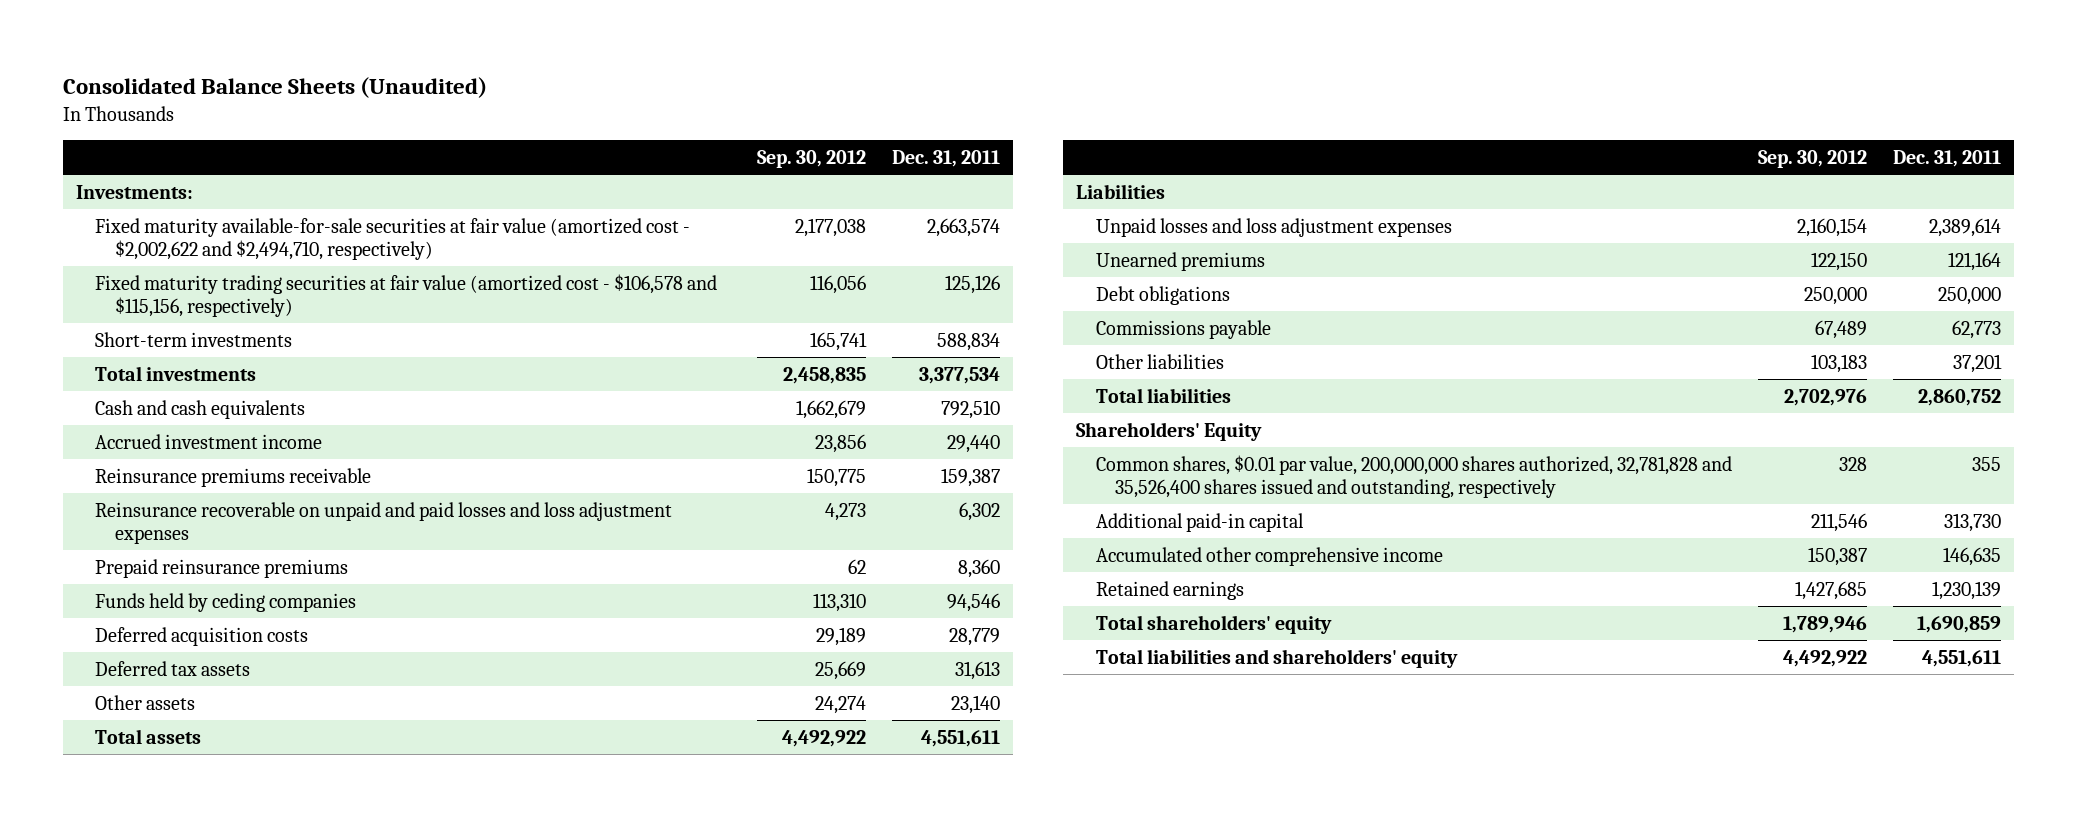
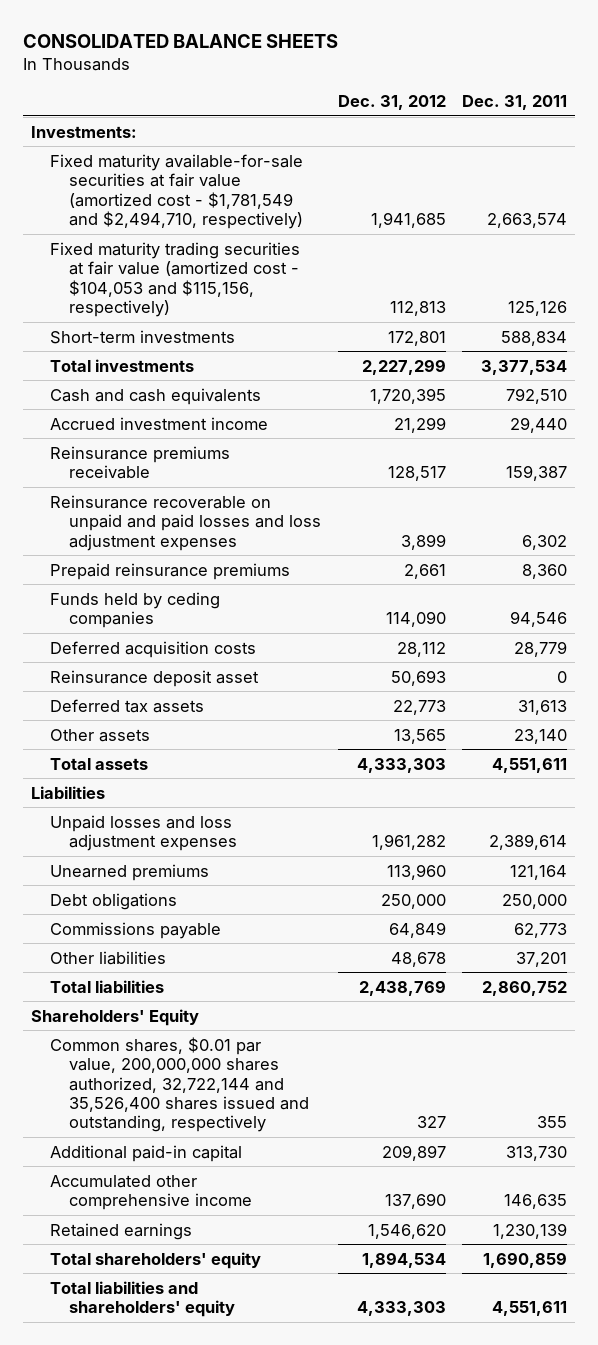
[62,76,487,98] Consolidated Balance Sheets (Unaudited) -> [22,34,338,49] CONSOLIDATED BALANCE SHEETS
[757,150,867,169] Sep. 30, 2012 -> none
none -> [337,95,446,111] Dec. 31, 2012
[95,217,691,260] Fixed maturity available-for-sale securities at fair value (amortized cost - $2,002,622 and $2,494,710, respectively) -> [50,153,304,229] Fixed maturity available-for-sale securities at fair value (amortized cost - $1,781,549 and $2,494,710, respectively)
[95,273,718,317] Fixed maturity trading securities at fair value (amortized cost - $106,578 and $115,156, respectively) -> [50,241,301,317] Fixed maturity trading securities at fair value (amortized cost - $104,053 and $115,156, respectively)
none -> [50,669,260,687] Reinsurance deposit asset
[1095,454,1732,498] Common shares, $0.01 par value, 200,000,000 shares authorized, 32,781,828 and 35,526,400 shares issued and outstanding, respectively -> [50,1036,310,1133] Common shares, $0.01 par value, 200,000,000 shares authorized, 32,722,144 and 35,526,400 shares issued and outstanding, respectively

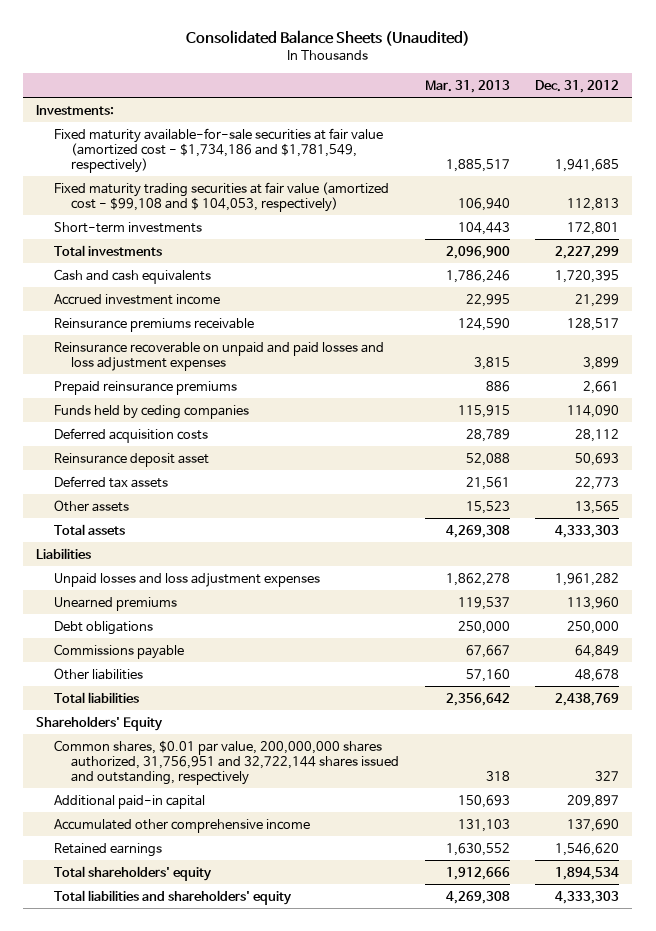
[22,34,338,49] CONSOLIDATED BALANCE SHEETS -> [185,30,470,47] Consolidated Balance Sheets (Unaudited)
[462,95,568,111] Dec. 31, 2011 -> none
none -> [424,79,510,93] Mar. 31, 2013
[50,153,304,229] Fixed maturity available-for-sale securities at fair value (amortized cost - $1,781,549 and $2,494,710, respectively) -> [53,127,383,173] Fixed maturity available-for-sale securities at fair value (amortized cost - $1,734,186 and $1,781,549, respectively)
[50,241,301,317] Fixed maturity trading securities at fair value (amortized cost - $104,053 and $115,156, respectively) -> [53,181,389,212] Fixed maturity trading securities at fair value (amortized cost - $99,108 and $ 104,053, respectively)
[50,1036,310,1133] Common shares, $0.01 par value, 200,000,000 shares authorized, 32,722,144 and 35,526,400 shares issued and outstanding, respectively -> [53,739,400,785] Common shares, $0.01 par value, 200,000,000 shares authorized, 31,756,951 and 32,722,144 shares issued and outstanding, respectively

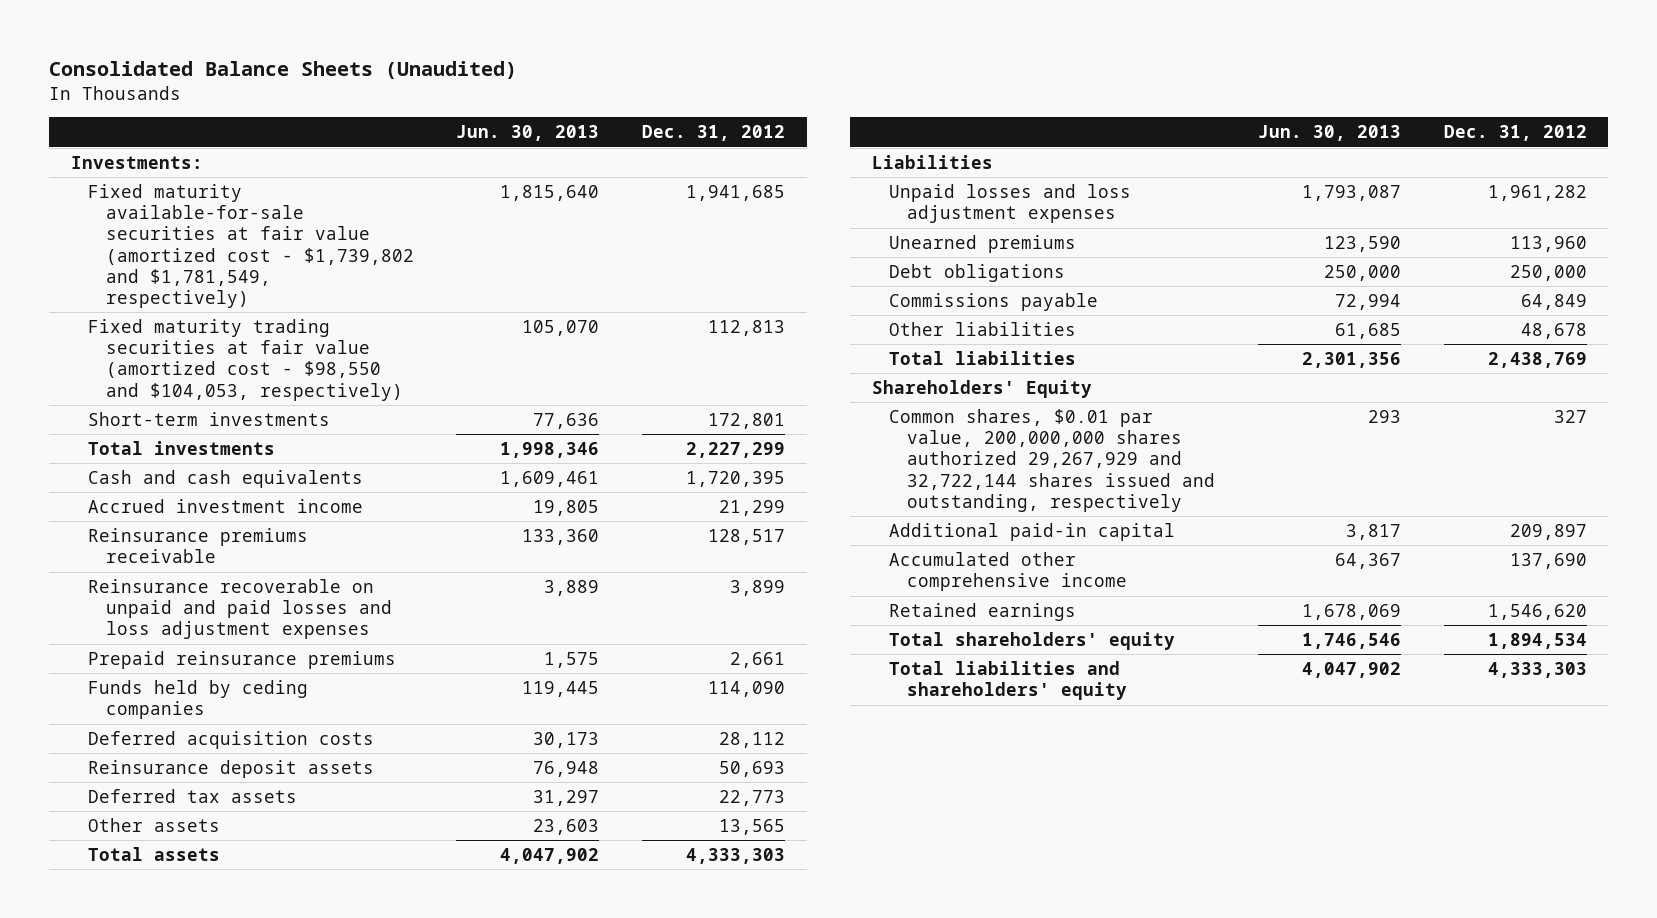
[424,79,510,93] Mar. 31, 2013 -> none
none -> [456,125,600,142] Jun. 30, 2013
[53,127,383,173] Fixed maturity available-for-sale securities at fair value (amortized cost - $1,734,186 and $1,781,549, respectively) -> [88,184,414,308] Fixed maturity available-for-sale securities at fair value (amortized cost - $1,739,802 and $1,781,549, respectively)
[53,181,389,212] Fixed maturity trading securities at fair value (amortized cost - $99,108 and $ 104,053, respectively) -> [88,319,403,401] Fixed maturity trading securities at fair value (amortized cost - $98,550 and $104,053, respectively)
[53,452,209,467] Reinsurance deposit asset -> [88,760,375,779] Reinsurance deposit assets
[53,739,400,785] Common shares, $0.01 par value, 200,000,000 shares authorized, 31,756,951 and 32,722,144 shares issued and outstanding, respectively -> [889,409,1215,512] Common shares, $0.01 par value, 200,000,000 shares authorized 29,267,929 and 32,722,144 shares issued and outstanding, respectively

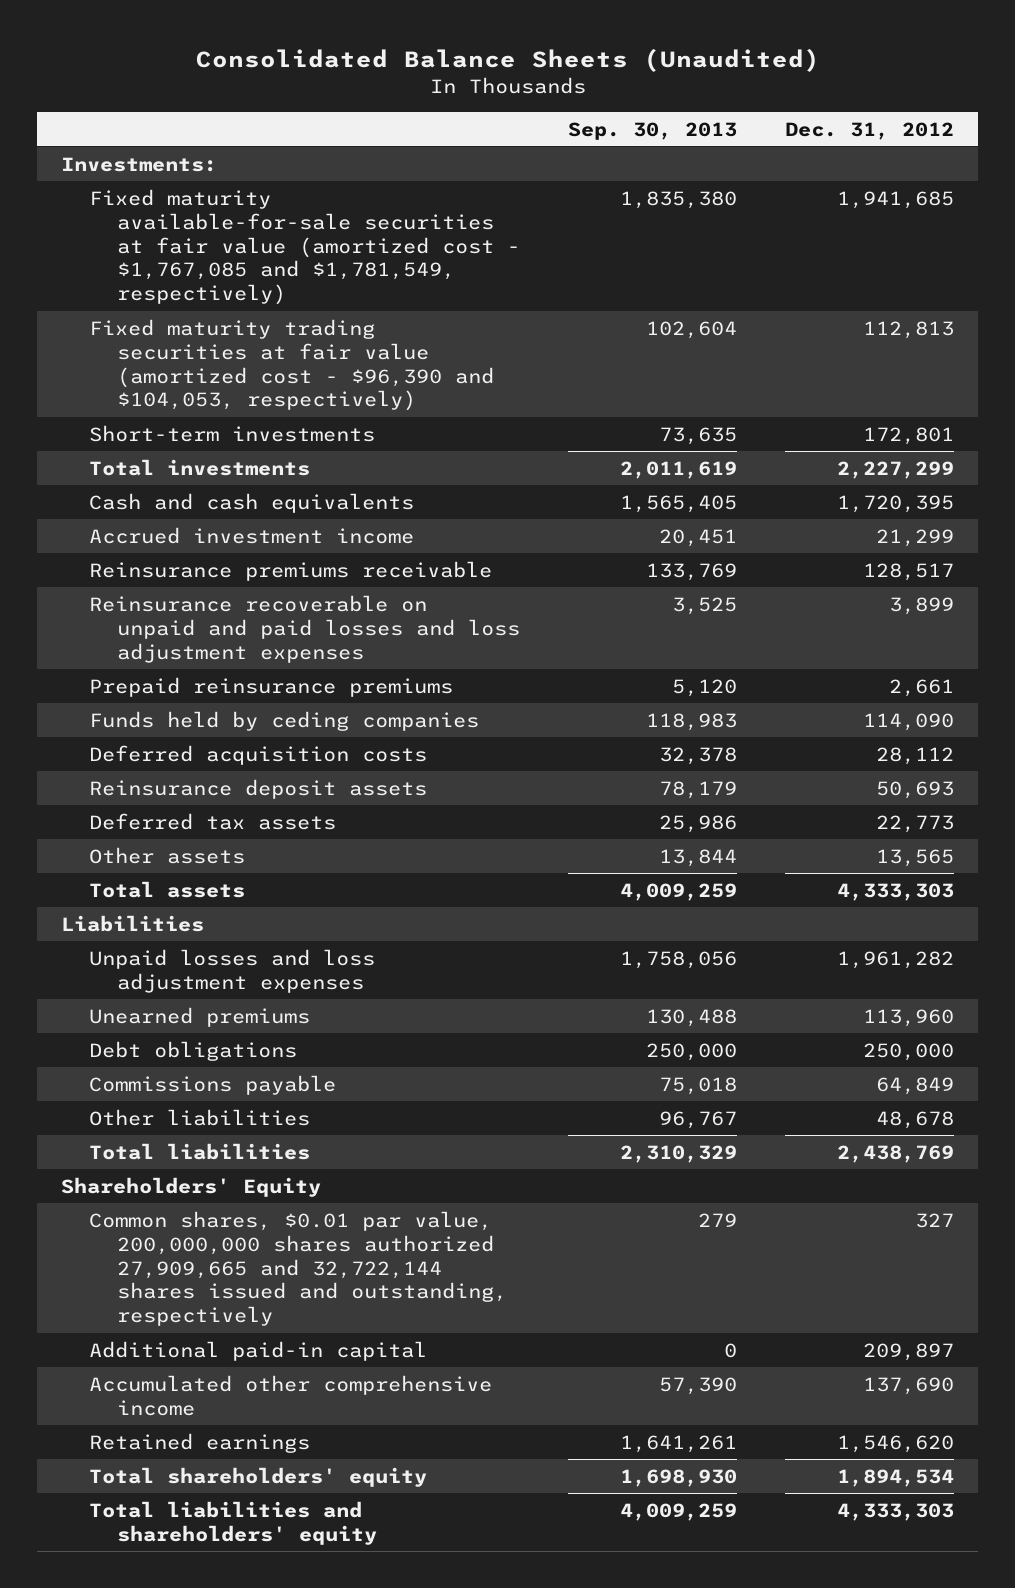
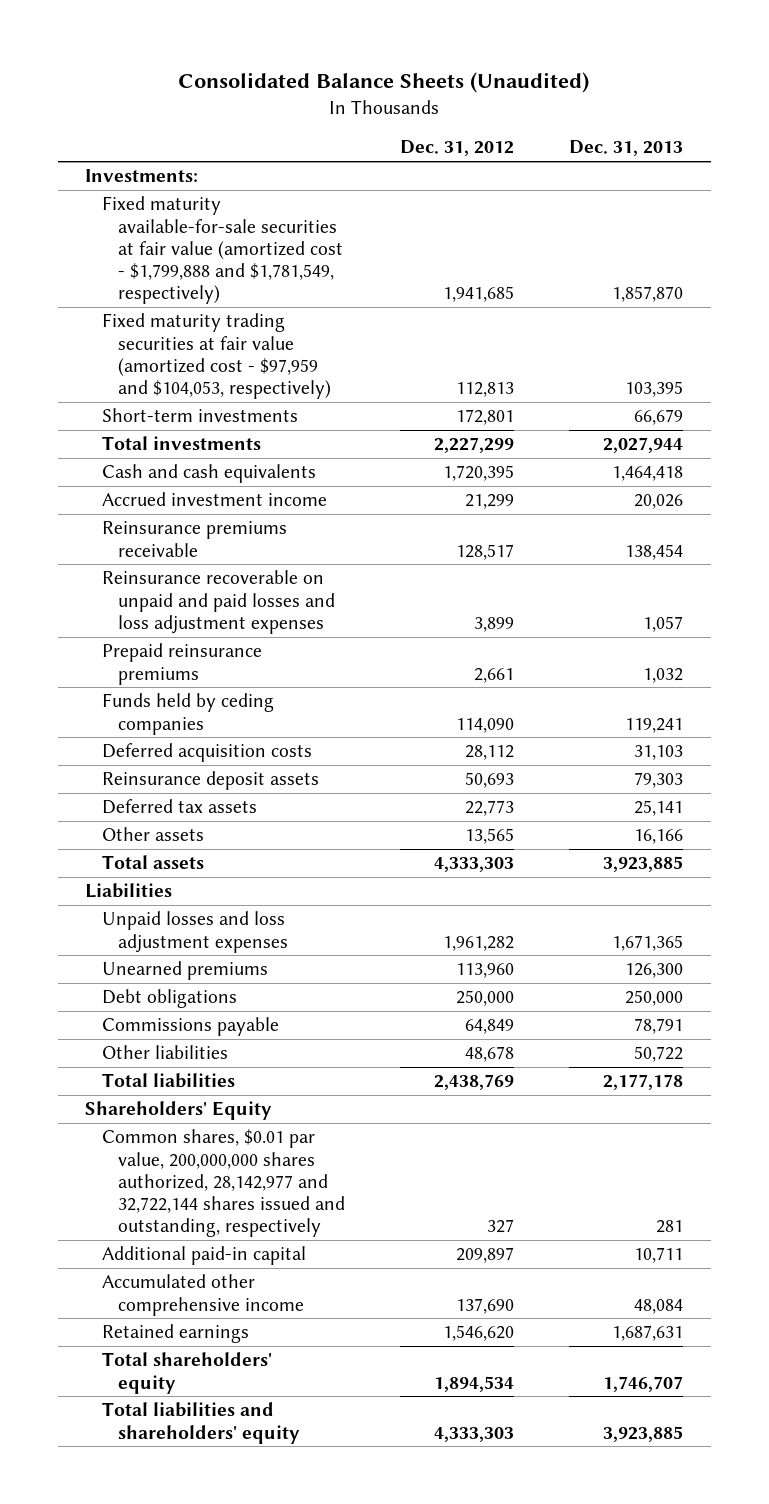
[567,121,737,140] Sep. 30, 2013 -> none
none -> [569,140,684,157] Dec. 31, 2013
[88,188,520,306] Fixed maturity available-for-sale securities at fair value (amortized cost - $1,767,085 and $1,781,549, respectively) -> [101,196,343,305] Fixed maturity available-for-sale securities at fair value (amortized cost - $1,799,888 and $1,781,549, respectively)
[88,318,494,412] Fixed maturity trading securities at fair value (amortized cost - $96,390 and $104,053, respectively) -> [101,313,331,400] Fixed maturity trading securities at fair value (amortized cost - $97,959 and $104,053, respectively)
[88,1210,507,1327] Common shares, $0.01 par value, 200,000,000 shares authorized 27,909,665 and 32,722,144 shares issued and outstanding, respectively -> [101,1129,345,1238] Common shares, $0.01 par value, 200,000,000 shares authorized, 28,142,977 and 32,722,144 shares issued and outstanding, respectively

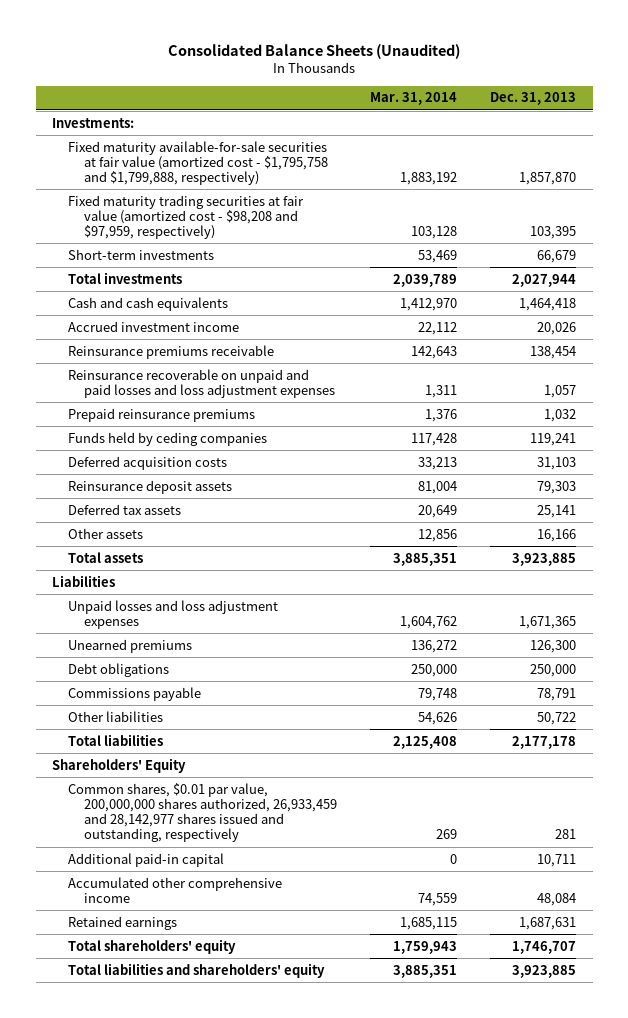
[400,140,515,157] Dec. 31, 2012 -> none
none -> [370,92,458,106] Mar. 31, 2014
[101,196,343,305] Fixed maturity available-for-sale securities at fair value (amortized cost - $1,799,888 and $1,781,549, respectively) -> [68,140,328,186] Fixed maturity available-for-sale securities at fair value (amortized cost - $1,795,758 and $1,799,888, respectively)
[101,313,331,400] Fixed maturity trading securities at fair value (amortized cost - $97,959 and $104,053, respectively) -> [68,194,305,240] Fixed maturity trading securities at fair value (amortized cost - $98,208 and $97,959, respectively)
[101,1129,345,1238] Common shares, $0.01 par value, 200,000,000 shares authorized, 28,142,977 and 32,722,144 shares issued and outstanding, respectively -> [68,782,337,843] Common shares, $0.01 par value, 200,000,000 shares authorized, 26,933,459 and 28,142,977 shares issued and outstanding, respectively

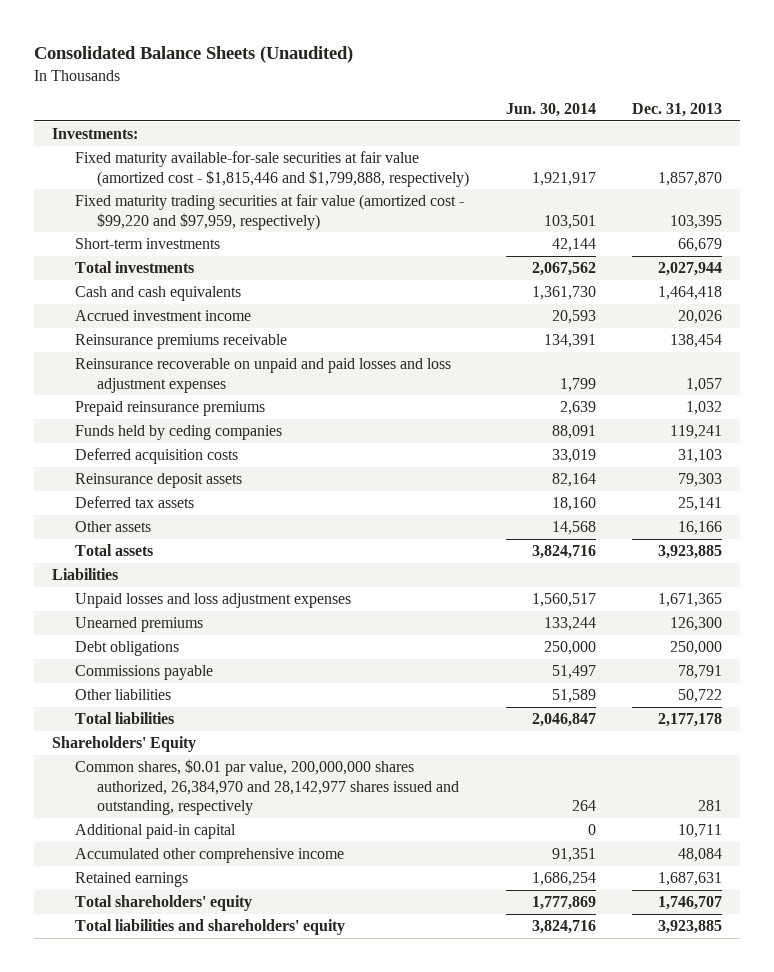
[370,92,458,106] Mar. 31, 2014 -> none
none -> [505,102,596,117] Jun. 30, 2014
[68,140,328,186] Fixed maturity available-for-sale securities at fair value (amortized cost - $1,795,758 and $1,799,888, respectively) -> [74,151,470,187] Fixed maturity available-for-sale securities at fair value (amortized cost - $1,815,446 and $1,799,888, respectively)
[68,194,305,240] Fixed maturity trading securities at fair value (amortized cost - $98,208 and $97,959, respectively) -> [74,194,464,230] Fixed maturity trading securities at fair value (amortized cost - $99,220 and $97,959, respectively)
[68,782,337,843] Common shares, $0.01 par value, 200,000,000 shares authorized, 26,933,459 and 28,142,977 shares issued and outstanding, respectively -> [74,759,460,816] Common shares, $0.01 par value, 200,000,000 shares authorized, 26,384,970 and 28,142,977 shares issued and outstanding, respectively

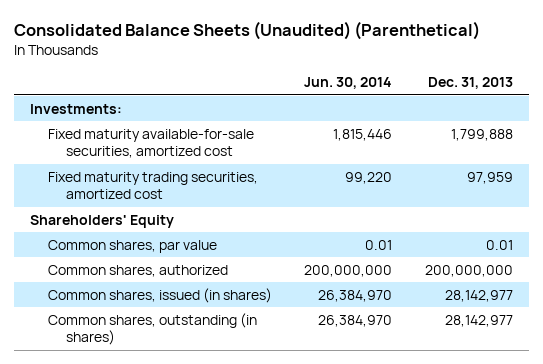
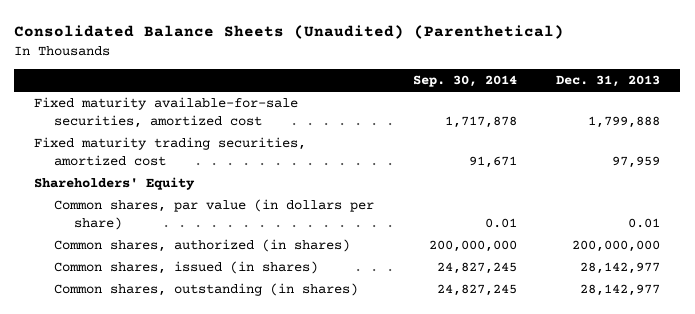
[304,77,393,90] Jun. 30, 2014 -> none
none -> [413,75,518,88] Sep. 30, 2014
[30,103,123,114] Investments: -> none
[47,239,217,253] Common shares, par value -> [53,199,374,231] Common shares, par value (in dollars per share)
[47,264,228,277] Common shares, authorized -> [53,239,350,253] Common shares, authorized (in shares)

